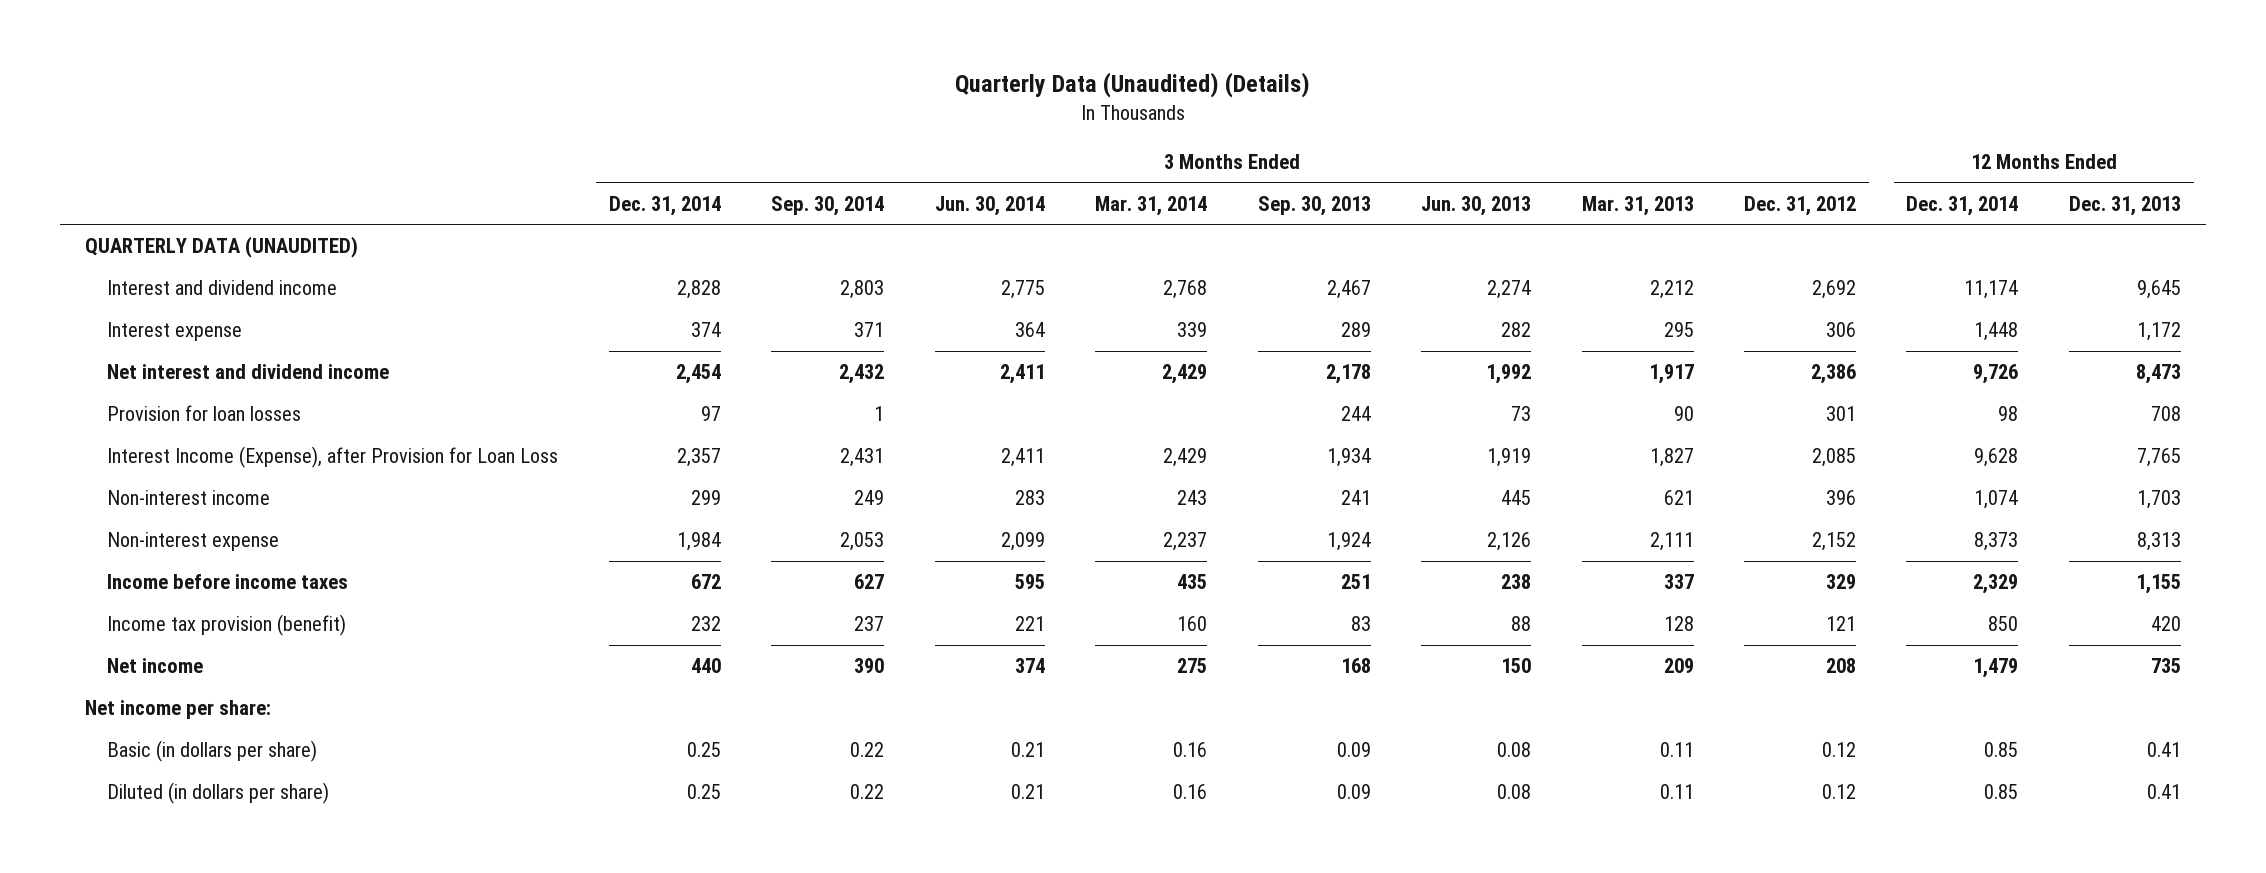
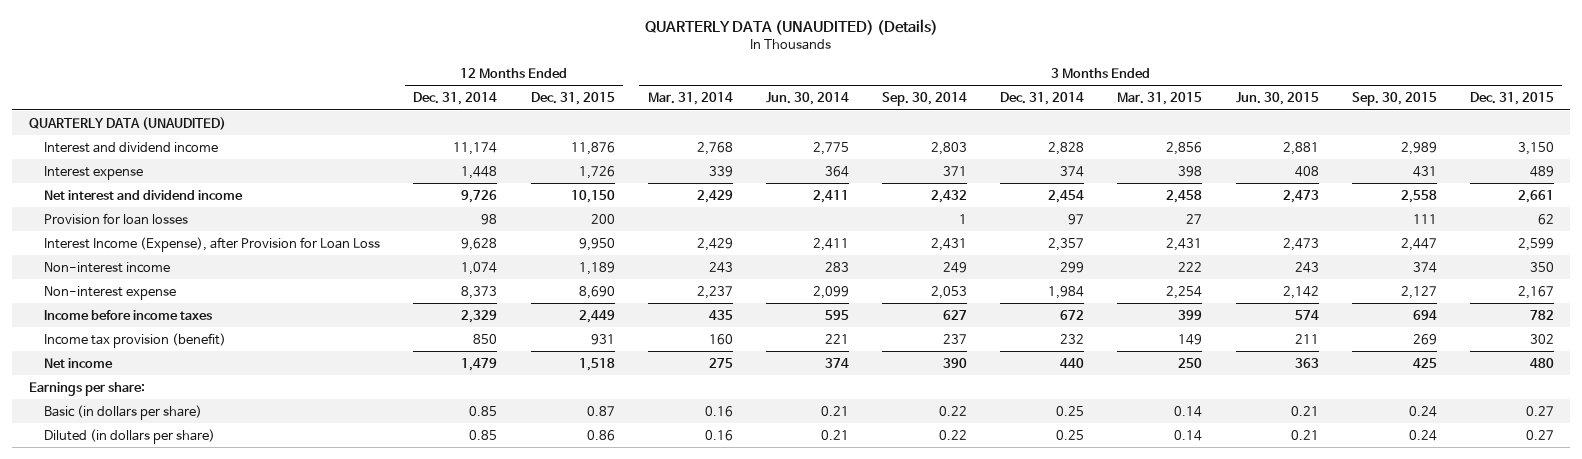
[954,71,1310,98] Quarterly Data (Unaudited) (Details) -> [645,18,939,35] QUARTERLY DATA (UNAUDITED) (Details)
[1257,195,1371,216] Sep. 30, 2013 -> none
[1421,195,1532,216] Jun. 30, 2013 -> none
[1581,195,1694,216] Mar. 31, 2013 -> none
[1744,195,1857,216] Dec. 31, 2012 -> none
[2068,195,2181,216] Dec. 31, 2013 -> none
none -> [530,92,615,106] Dec. 31, 2015
none -> [1117,92,1203,106] Mar. 31, 2015
none -> [1235,92,1319,106] Jun. 30, 2015
none -> [1351,92,1437,107] Sep. 30, 2015
none -> [1469,92,1554,106] Dec. 31, 2015
[84,700,271,720] Net income per share: -> [28,381,145,396] Earnings per share:

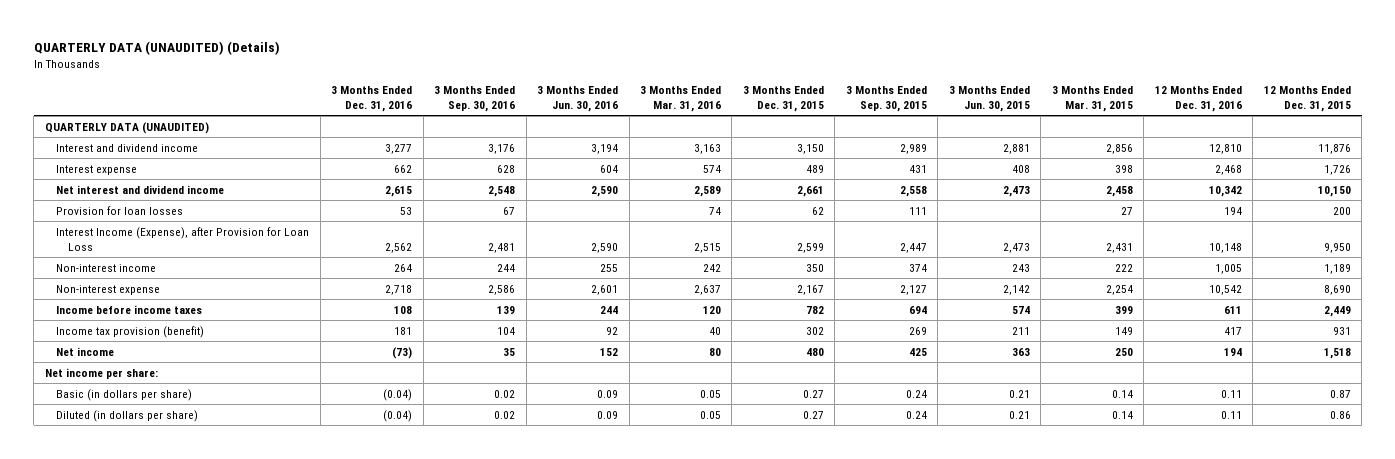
[413,92,498,106] Dec. 31, 2014 -> none
[647,92,733,106] Mar. 31, 2014 -> none
[765,92,849,106] Jun. 30, 2014 -> none
[882,92,968,107] Sep. 30, 2014 -> none
[1000,92,1085,106] Dec. 31, 2014 -> none
none -> [331,86,413,112] 3 Months Ended Dec. 31, 2016
none -> [434,86,516,112] 3 Months Ended Sep. 30, 2016
none -> [537,86,619,112] 3 Months Ended Jun. 30, 2016
none -> [640,86,722,112] 3 Months Ended Mar. 31, 2016
none -> [1154,86,1242,112] 12 Months Ended Dec. 31, 2016
[28,381,145,396] Earnings per share: -> [44,367,158,379] Net income per share:

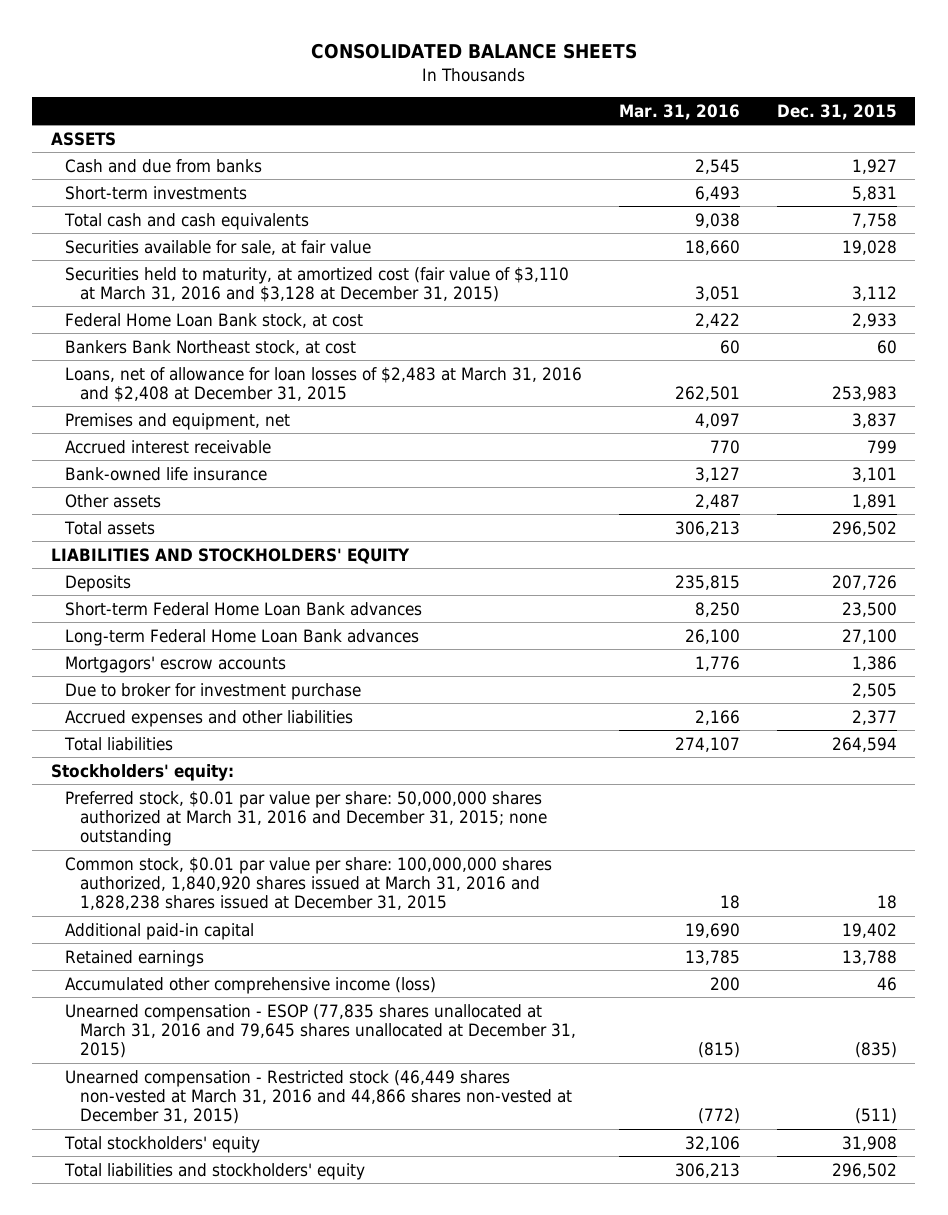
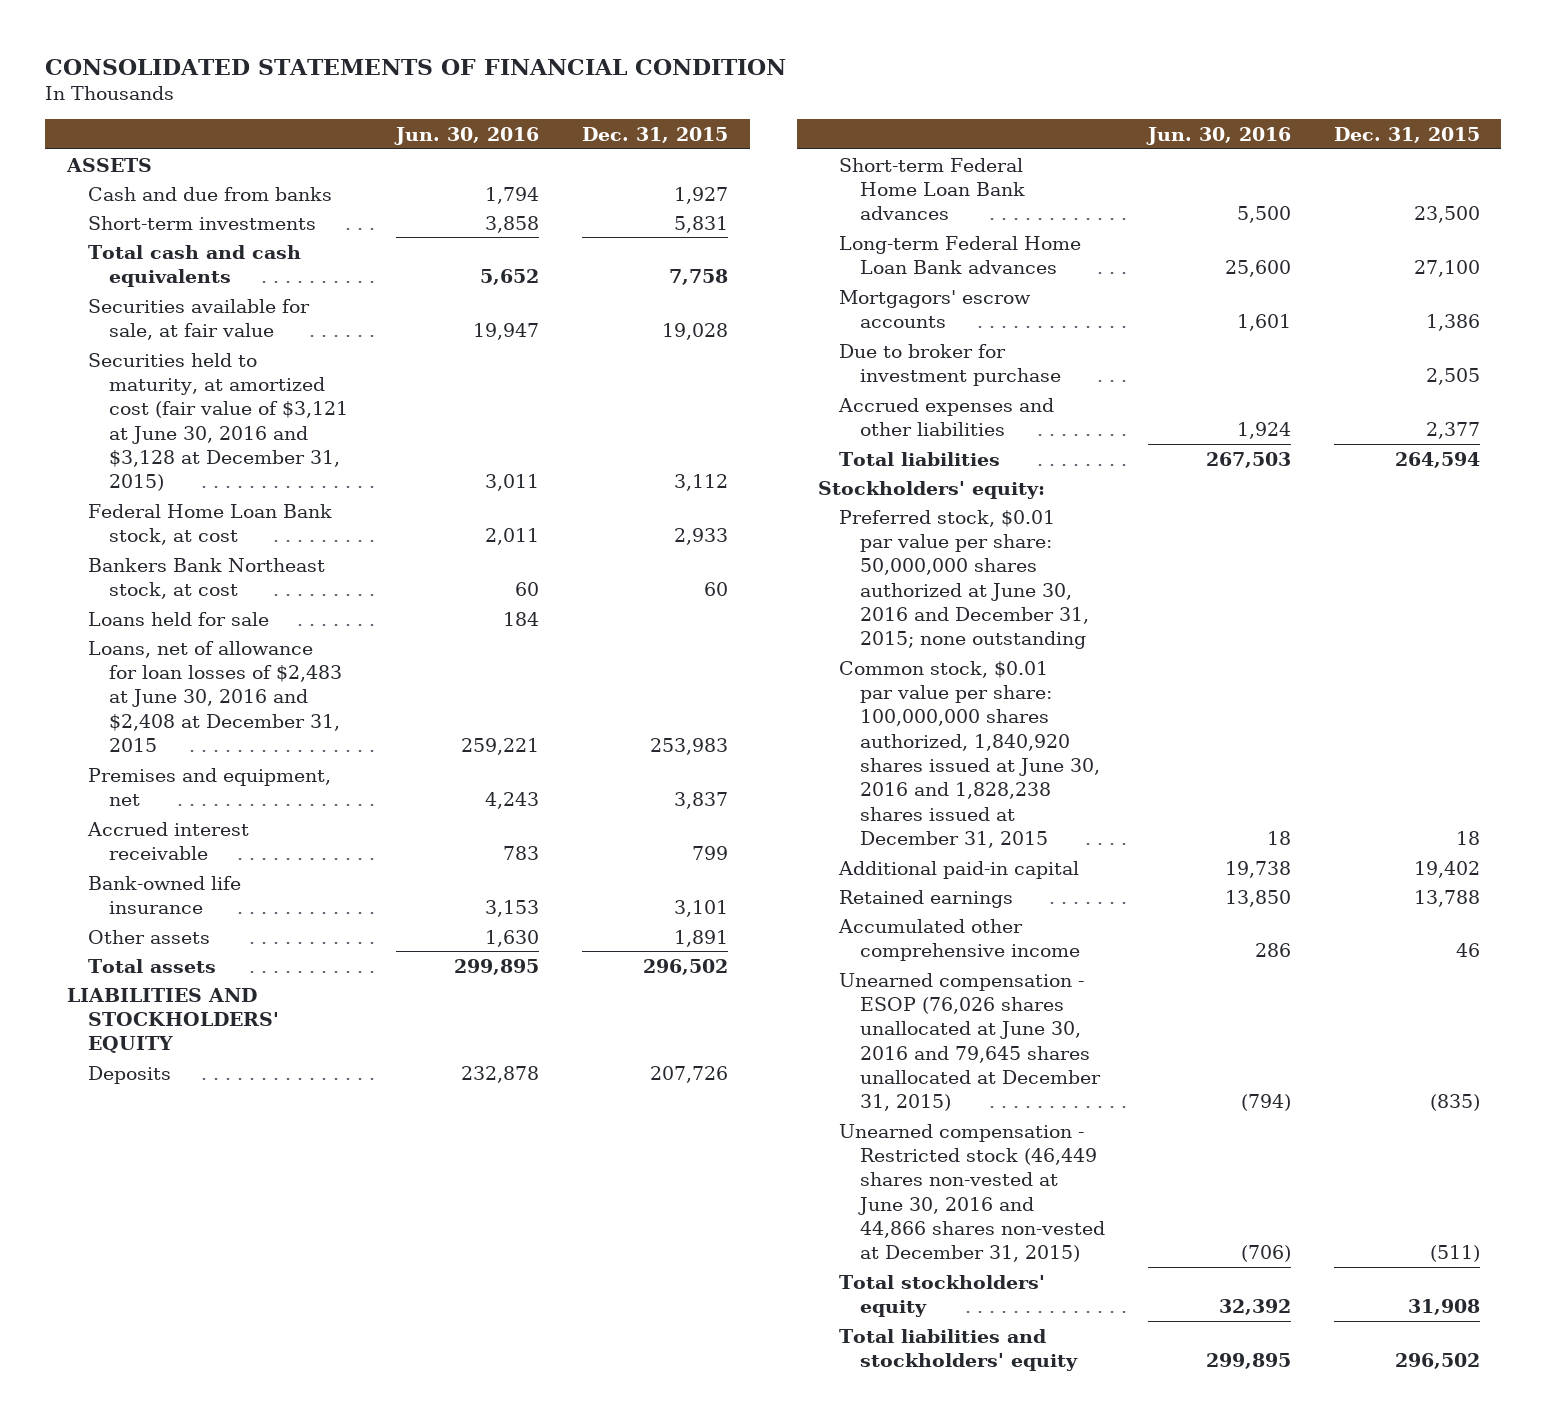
[310,43,637,60] CONSOLIDATED BALANCE SHEETS -> [45,58,787,75] CONSOLIDATED STATEMENTS OF FINANCIAL CONDITION
[619,103,741,120] Mar. 31, 2016 -> none
none -> [394,126,540,145] Jun. 30, 2016
[65,266,570,302] Securities held to maturity, at amortized cost (fair value of $3,110 at March 31, 2016 and $3,128 at December 31, 2015) -> [87,352,348,492] Securities held to maturity, at amortized cost (fair value of $3,121 at June 30, 2016 and $3,128 at December 31, 2015)
none -> [87,611,269,626] Loans held for sale
[65,366,583,402] Loans, net of allowance for loan losses of $2,483 at March 31, 2016 and $2,408 at December 31, 2015 -> [87,640,342,753] Loans, net of allowance for loan losses of $2,483 at June 30, 2016 and $2,408 at December 31, 2015
[65,790,547,847] Preferred stock, $0.01 par value per share: 50,000,000 shares authorized at March 31, 2016 and December 31, 2015; none outstanding -> [839,509,1090,650] Preferred stock, $0.01 par value per share: 50,000,000 shares authorized at June 30, 2016 and December 31, 2015; none outstanding
[65,856,553,911] Common stock, $0.01 par value per share: 100,000,000 shares authorized, 1,840,920 shares issued at March 31, 2016 and 1,828,238 shares issued at December 31, 2015 -> [839,660,1101,849] Common stock, $0.01 par value per share: 100,000,000 shares authorized, 1,840,920 shares issued at June 30, 2016 and 1,828,238 shares issued at December 31, 2015
[65,976,437,994] Accumulated other comprehensive income (loss) -> [838,918,1081,962] Accumulated other comprehensive income
[65,1003,576,1059] Unearned compensation - ESOP (77,835 shares unallocated at March 31, 2016 and 79,645 shares unallocated at December 31, 2015) -> [839,972,1102,1112] Unearned compensation - ESOP (76,026 shares unallocated at June 30, 2016 and 79,645 shares unallocated at December 31, 2015)
[65,1069,572,1125] Unearned compensation - Restricted stock (46,449 shares non-vested at March 31, 2016 and 44,866 shares non-vested at December 31, 2015) -> [839,1123,1106,1263] Unearned compensation - Restricted stock (46,449 shares non-vested at June 30, 2016 and 44,866 shares non-vested at December 31, 2015)

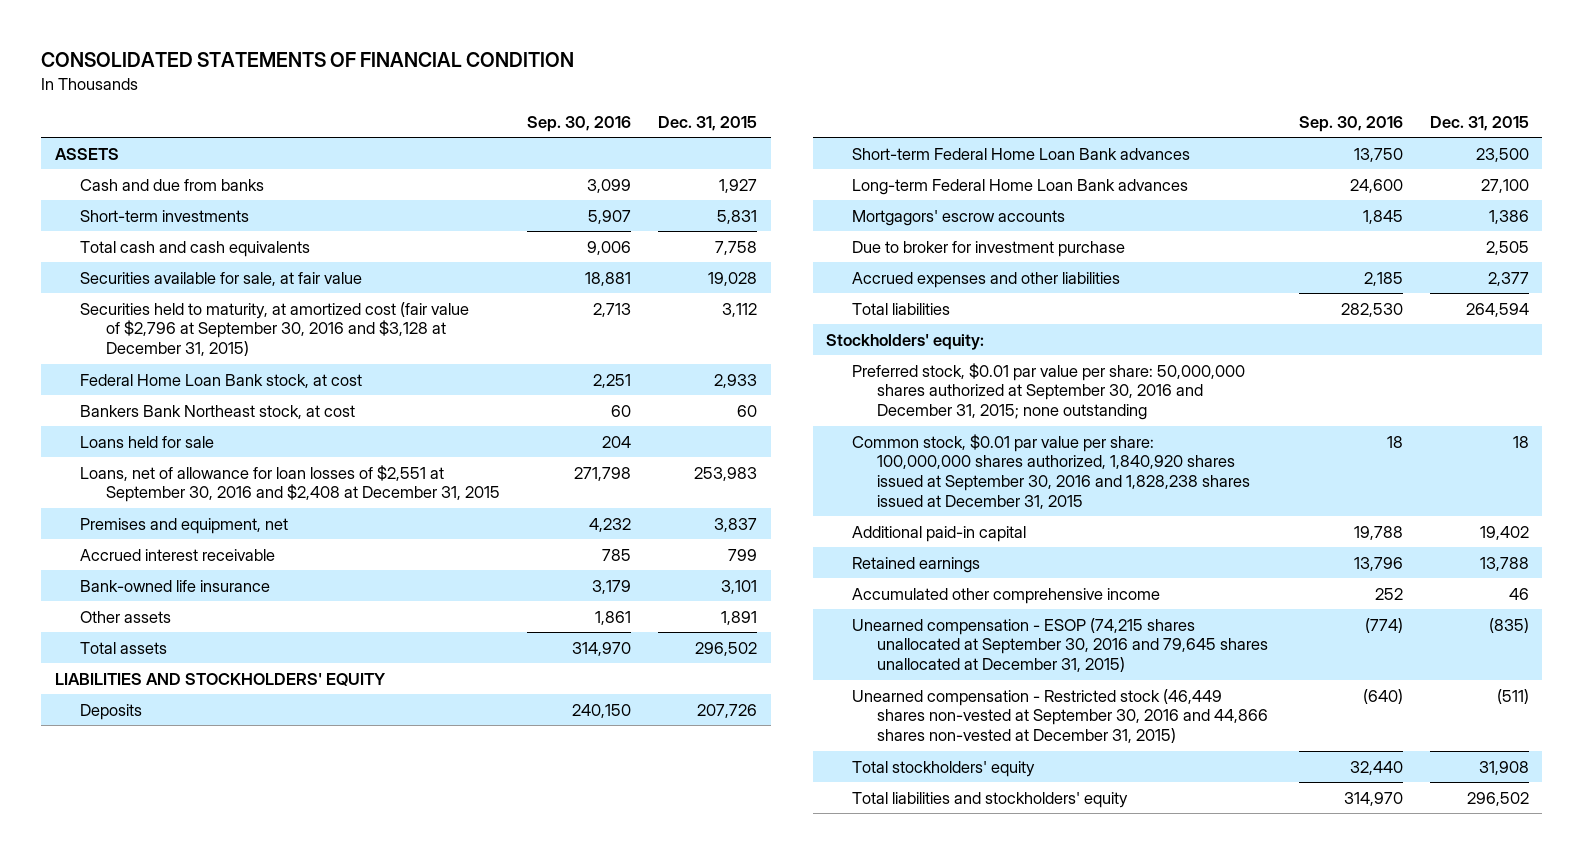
[394,126,540,145] Jun. 30, 2016 -> none
none -> [527,115,632,132] Sep. 30, 2016
[87,352,348,492] Securities held to maturity, at amortized cost (fair value of $3,121 at June 30, 2016 and $3,128 at December 31, 2015) -> [80,301,470,357] Securities held to maturity, at amortized cost (fair value of $2,796 at September 30, 2016 and $3,128 at December 31, 2015)
[87,640,342,753] Loans, net of allowance for loan losses of $2,483 at June 30, 2016 and $2,408 at December 31, 2015 -> [80,464,501,503] Loans, net of allowance for loan losses of $2,551 at September 30, 2016 and $2,408 at December 31, 2015
[839,509,1090,650] Preferred stock, $0.01 par value per share: 50,000,000 shares authorized at June 30, 2016 and December 31, 2015; none outstanding -> [851,362,1245,421] Preferred stock, $0.01 par value per share: 50,000,000 shares authorized at September 30, 2016 and December 31, 2015; none outstanding
[839,660,1101,849] Common stock, $0.01 par value per share: 100,000,000 shares authorized, 1,840,920 shares issued at June 30, 2016 and 1,828,238 shares issued at December 31, 2015 -> [851,433,1251,510] Common stock, $0.01 par value per share: 100,000,000 shares authorized, 1,840,920 shares issued at September 30, 2016 and 1,828,238 shares issued at December 31, 2015
[839,972,1102,1112] Unearned compensation - ESOP (76,026 shares unallocated at June 30, 2016 and 79,645 shares unallocated at December 31, 2015) -> [851,617,1269,673] Unearned compensation - ESOP (74,215 shares unallocated at September 30, 2016 and 79,645 shares unallocated at December 31, 2015)
[839,1123,1106,1263] Unearned compensation - Restricted stock (46,449 shares non-vested at June 30, 2016 and 44,866 shares non-vested at December 31, 2015) -> [851,688,1269,744] Unearned compensation - Restricted stock (46,449 shares non-vested at September 30, 2016 and 44,866 shares non-vested at December 31, 2015)

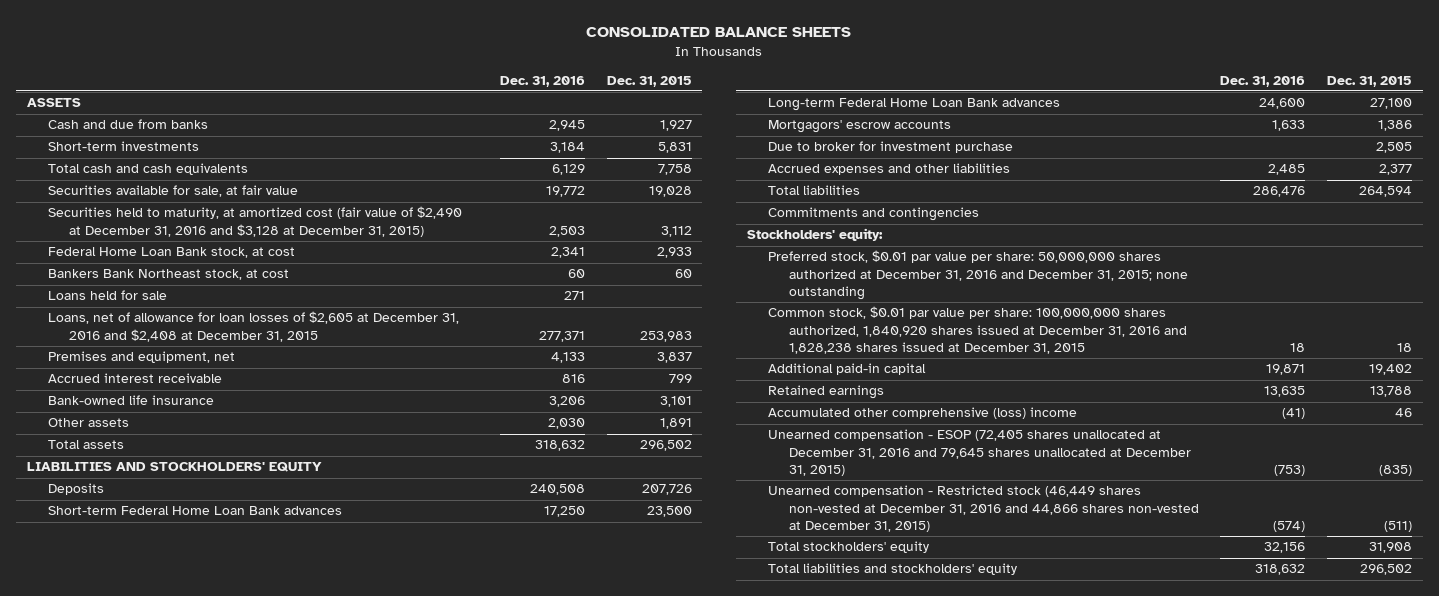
[41,52,575,68] CONSOLIDATED STATEMENTS OF FINANCIAL CONDITION -> [586,27,852,38] CONSOLIDATED BALANCE SHEETS
[527,115,632,132] Sep. 30, 2016 -> none
none -> [500,75,586,87] Dec. 31, 2016
[80,301,470,357] Securities held to maturity, at amortized cost (fair value of $2,796 at September 30, 2016 and $3,128 at December 31, 2015) -> [47,206,462,237] Securities held to maturity, at amortized cost (fair value of $2,490 at December 31, 2016 and $3,128 at December 31, 2015)
[80,464,501,503] Loans, net of allowance for loan losses of $2,551 at September 30, 2016 and $2,408 at December 31, 2015 -> [47,311,459,342] Loans, net of allowance for loan losses of $2,605 at December 31, 2016 and $2,408 at December 31, 2015
none -> [768,207,980,222] Commitments and contingencies
[851,362,1245,421] Preferred stock, $0.01 par value per share: 50,000,000 shares authorized at September 30, 2016 and December 31, 2015; none outstanding -> [768,250,1189,300] Preferred stock, $0.01 par value per share: 50,000,000 shares authorized at December 31, 2016 and December 31, 2015; none outstanding
[851,433,1251,510] Common stock, $0.01 par value per share: 100,000,000 shares authorized, 1,840,920 shares issued at September 30, 2016 and 1,828,238 shares issued at December 31, 2015 -> [768,306,1188,354] Common stock, $0.01 par value per share: 100,000,000 shares authorized, 1,840,920 shares issued at December 31, 2016 and 1,828,238 shares issued at December 31, 2015
[851,587,1160,604] Accumulated other comprehensive income -> [768,407,1078,420] Accumulated other comprehensive (loss) income
[851,617,1269,673] Unearned compensation - ESOP (74,215 shares unallocated at September 30, 2016 and 79,645 shares unallocated at December 31, 2015) -> [768,429,1192,476] Unearned compensation - ESOP (72,405 shares unallocated at December 31, 2016 and 79,645 shares unallocated at December 31, 2015)
[851,688,1269,744] Unearned compensation - Restricted stock (46,449 shares non-vested at September 30, 2016 and 44,866 shares non-vested at December 31, 2015) -> [768,485,1200,532] Unearned compensation - Restricted stock (46,449 shares non-vested at December 31, 2016 and 44,866 shares non-vested at December 31, 2015)

